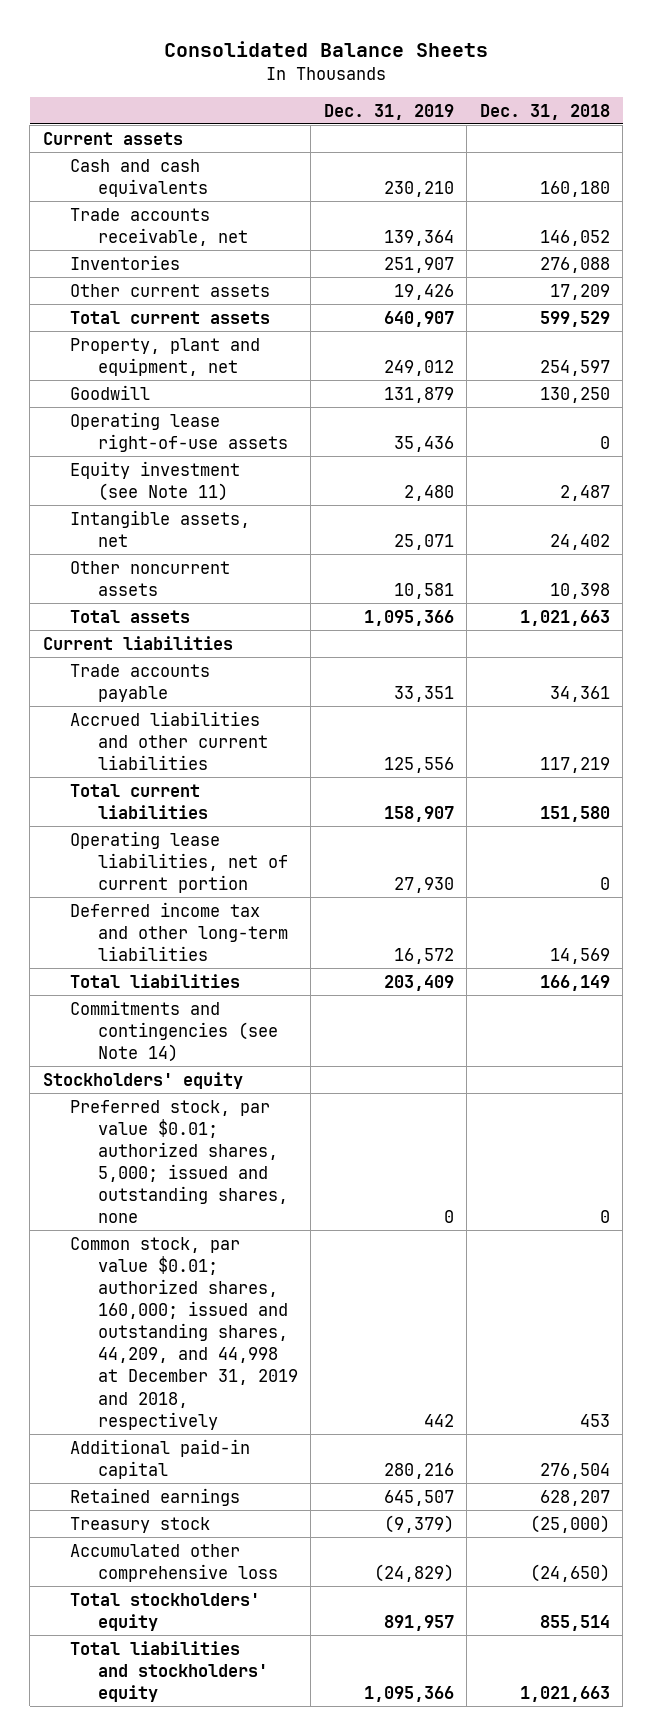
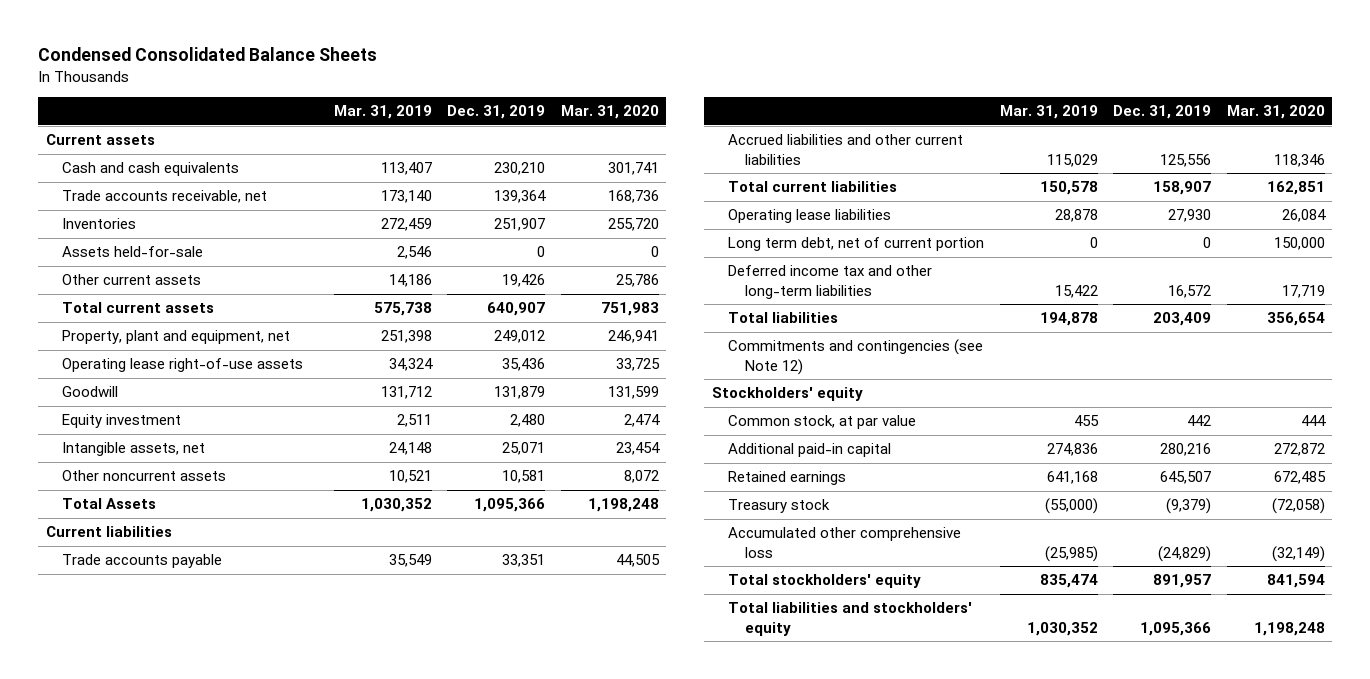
[164,40,489,57] Consolidated Balance Sheets -> [38,47,378,62] Condensed Consolidated Balance Sheets
[479,103,610,120] Dec. 31, 2018 -> none
none -> [333,105,432,120] Mar. 31, 2019
none -> [560,105,659,120] Mar. 31, 2020
none -> [62,246,204,258] Assets held-for-sale
[70,384,151,400] Goodwill -> [62,386,119,398] Goodwill
[70,460,241,501] Equity investment (see Note 11) -> [62,414,182,429] Equity investment
[70,609,191,623] Total assets -> [62,498,157,510] Total Assets
[70,830,288,893] Operating lease liabilities, net of current portion -> [728,209,892,224] Operating lease liabilities
none -> [728,237,985,252] Long term debt, net of current portion
[70,999,278,1062] Commitments and contingencies (see Note 14) -> [728,339,984,375] Commitments and contingencies (see Note 12)
[70,1099,288,1224] Preferred stock, par value $0.01; authorized shares, 5,000; issued and outstanding shares, none -> none
[70,1236,298,1430] Common stock, par value $0.01; authorized shares, 160,000; issued and outstanding shares, 44,209, and 44,998 at December 31, 2019 and 2018, respectively -> [728,415,917,430] Common stock, at par value

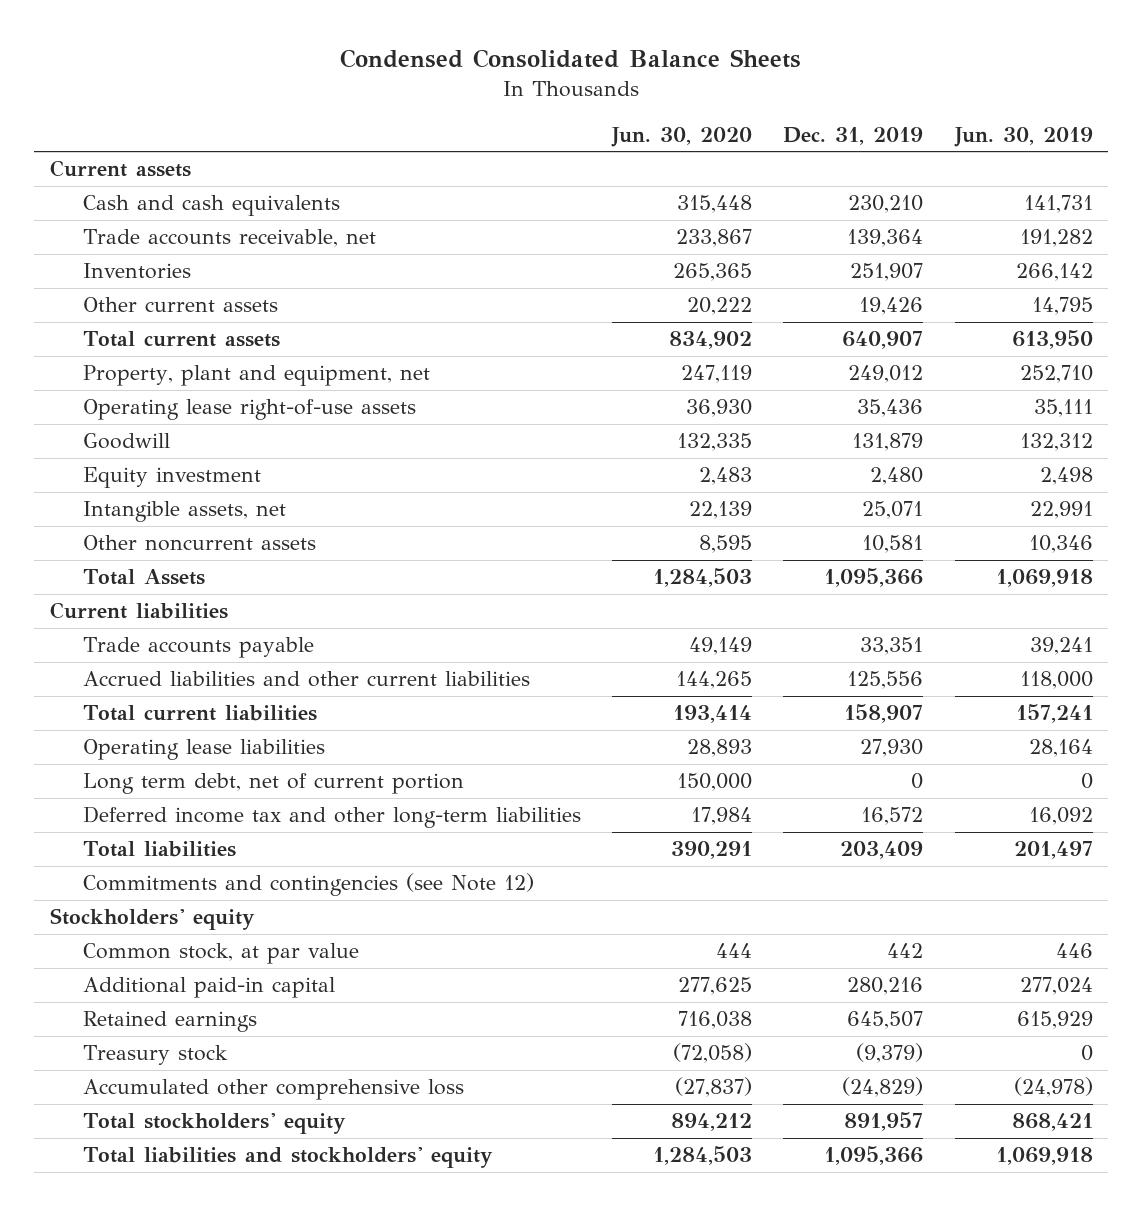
[333,105,432,120] Mar. 31, 2019 -> none
[560,105,659,120] Mar. 31, 2020 -> none
none -> [611,126,753,147] Jun. 30, 2020
none -> [953,126,1093,147] Jun. 30, 2019
[62,246,204,258] Assets held-for-sale -> none

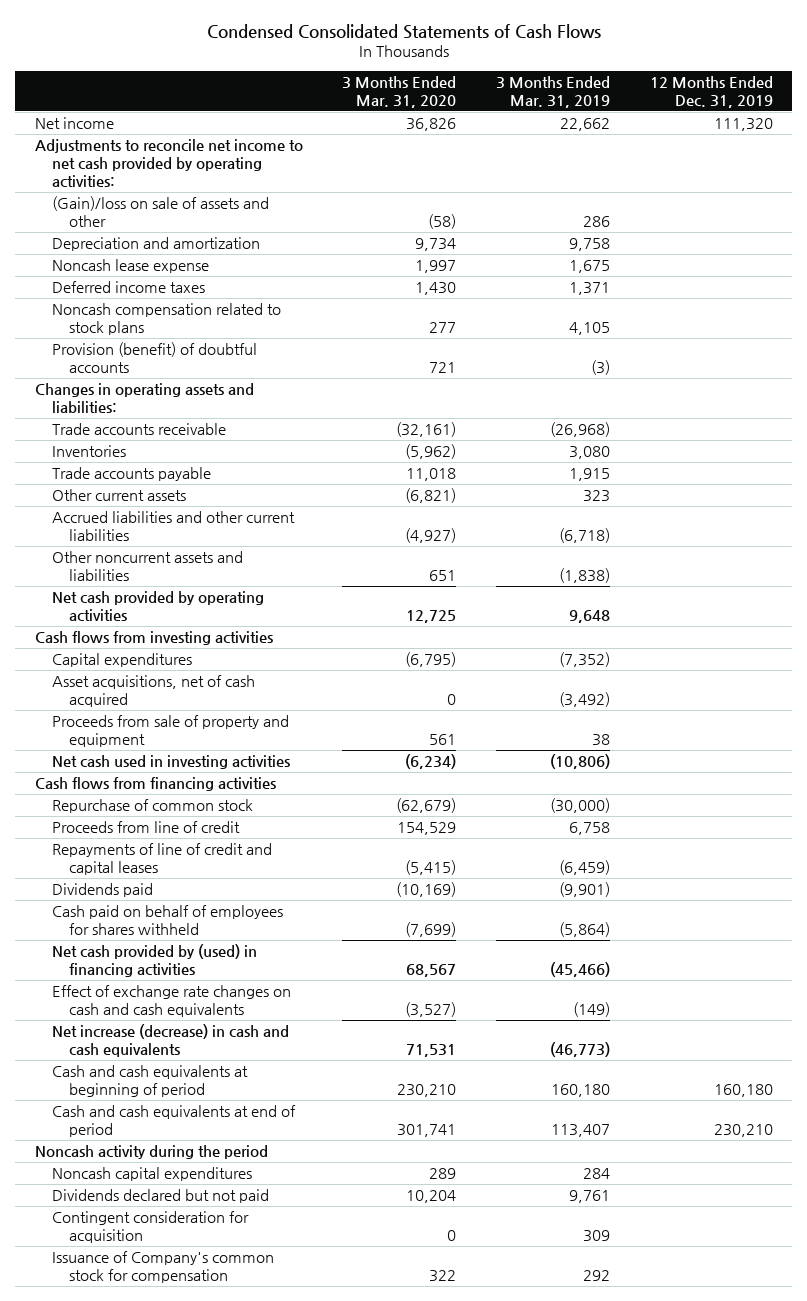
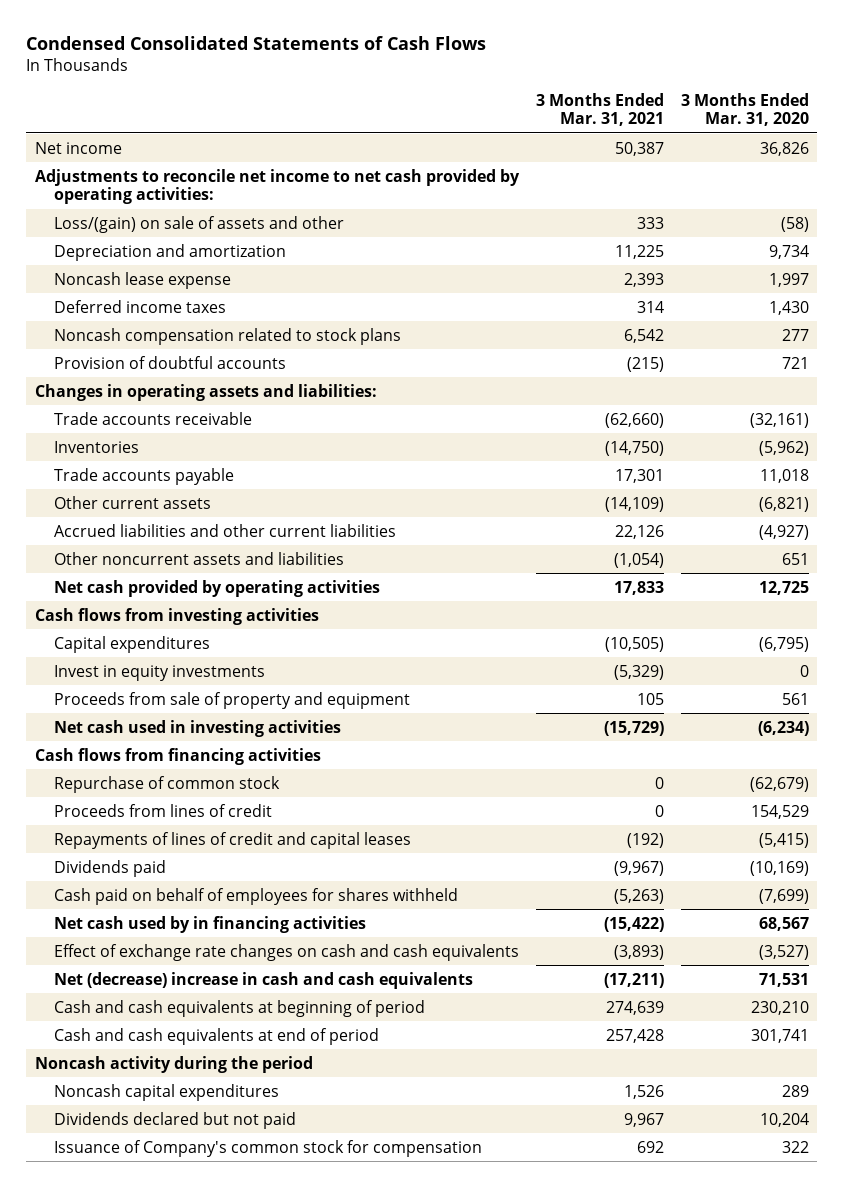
[495,75,610,108] 3 Months Ended Mar. 31, 2019 -> none
[649,75,773,108] 12 Months Ended Dec. 31, 2019 -> none
none -> [535,92,664,126] 3 Months Ended Mar. 31, 2021
[51,195,269,227] (Gain)/loss on sale of assets and other -> [53,215,344,233] Loss/(gain) on sale of assets and other
[51,341,257,373] Provision (benefit) of doubtful accounts -> [53,355,286,369] Provision of doubtful accounts
[51,674,255,707] Asset acquisitions, net of cash acquired -> none
none -> [53,664,265,681] Invest in equity investments
[51,820,240,833] Proceeds from line of credit -> [53,803,272,817] Proceeds from lines of credit
[51,842,272,875] Repayments of line of credit and capital leases -> [53,831,411,849] Repayments of lines of credit and capital leases
[51,943,257,977] Net cash provided by (used) in financing activities -> [53,915,366,933] Net cash used by in financing activities
[51,1023,289,1057] Net increase (decrease) in cash and cash equivalents -> [53,971,473,989] Net (decrease) increase in cash and cash equivalents
[51,1210,249,1243] Contingent consideration for acquisition -> none

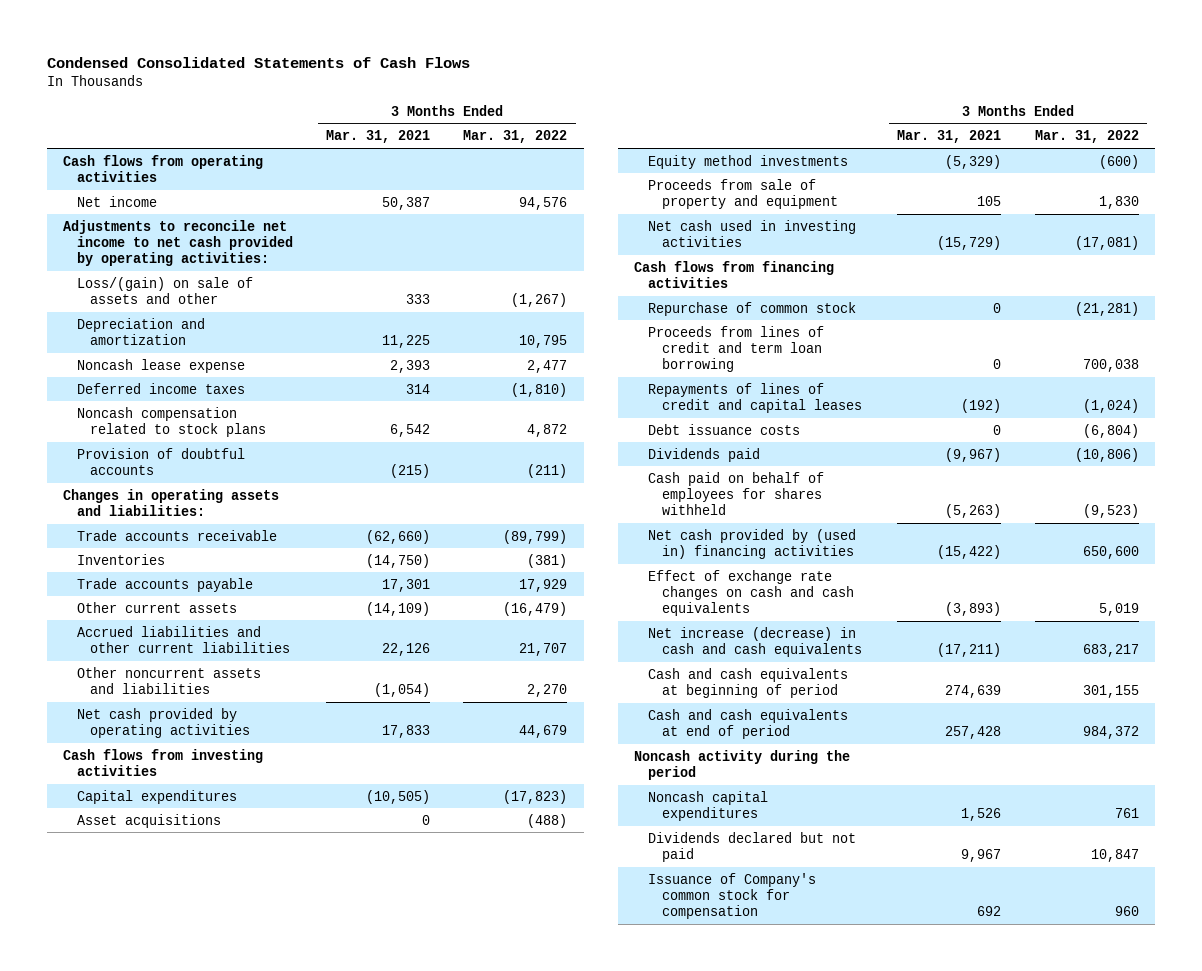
[680,92,809,126] 3 Months Ended Mar. 31, 2020 -> none
none -> [463,130,568,144] Mar. 31, 2022
none -> [63,154,264,182] Cash flows from operating activities
none -> [76,813,221,828] Asset acquisitions
[53,664,265,681] Invest in equity investments -> [648,154,849,169] Equity method investments
[53,803,272,817] Proceeds from lines of credit -> [648,325,825,373] Proceeds from lines of credit and term loan borrowing
none -> [648,423,801,435] Debt issuance costs
[53,915,366,933] Net cash used by in financing activities -> [648,528,857,559] Net cash provided by (used in) financing activities
[53,971,473,989] Net (decrease) increase in cash and cash equivalents -> [648,626,862,657] Net increase (decrease) in cash and cash equivalents

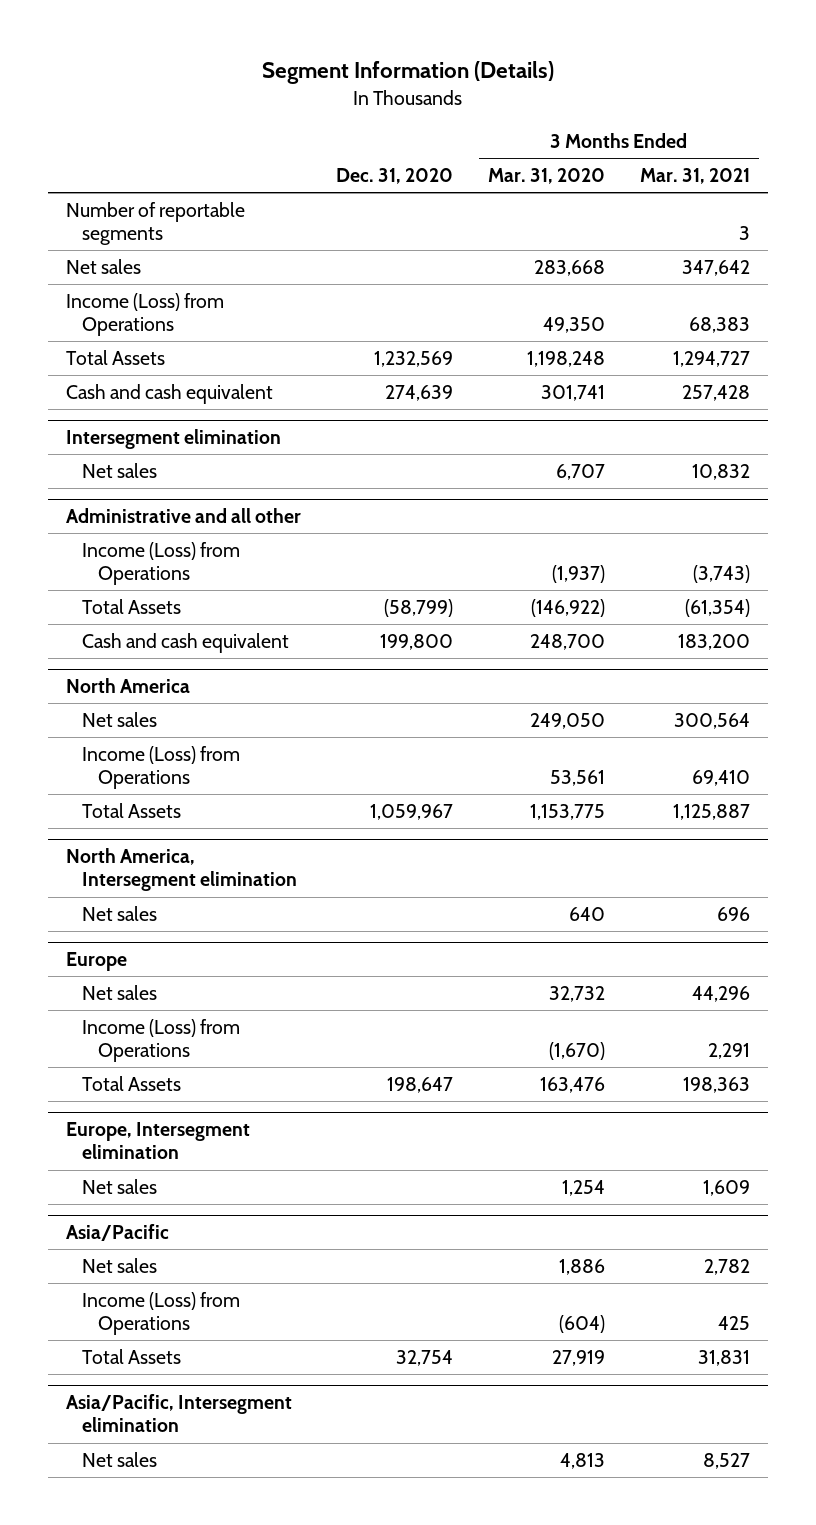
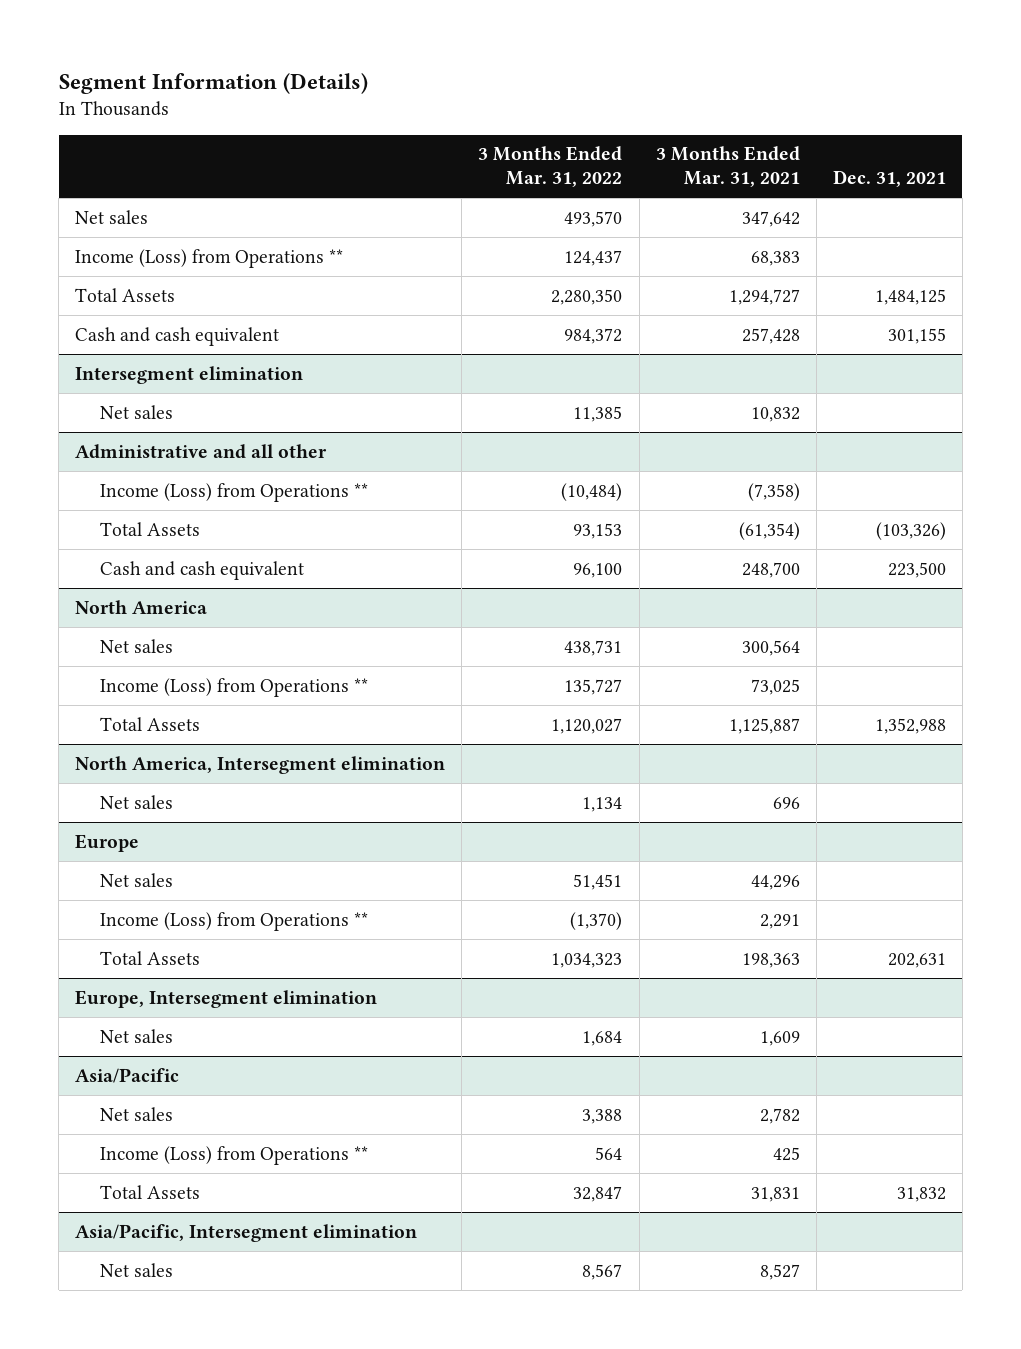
[335,167,453,184] Dec. 31, 2020 -> none
[488,167,606,184] Mar. 31, 2020 -> none
none -> [478,146,623,188] 3 Months Ended Mar. 31, 2022
none -> [832,170,946,188] Dec. 31, 2021
[65,201,245,245] Number of reportable segments -> none
[65,292,224,336] Income (Loss) from Operations -> [75,248,344,268] Income (Loss) from Operations **
[81,541,240,585] Income (Loss) from Operations -> [100,482,369,502] Income (Loss) from Operations **
[693,564,751,583] (3,743) -> [747,482,800,501] (7,358)
[678,633,751,650] 183,200 -> [741,561,800,578] 248,700
[81,745,240,789] Income (Loss) from Operations -> [100,677,369,697] Income (Loss) from Operations **
[692,769,751,786] 69,410 -> [750,678,800,695] 73,025
[81,1018,240,1062] Income (Loss) from Operations -> [100,911,369,931] Income (Loss) from Operations **
[81,1291,240,1335] Income (Loss) from Operations -> [100,1145,369,1165] Income (Loss) from Operations **

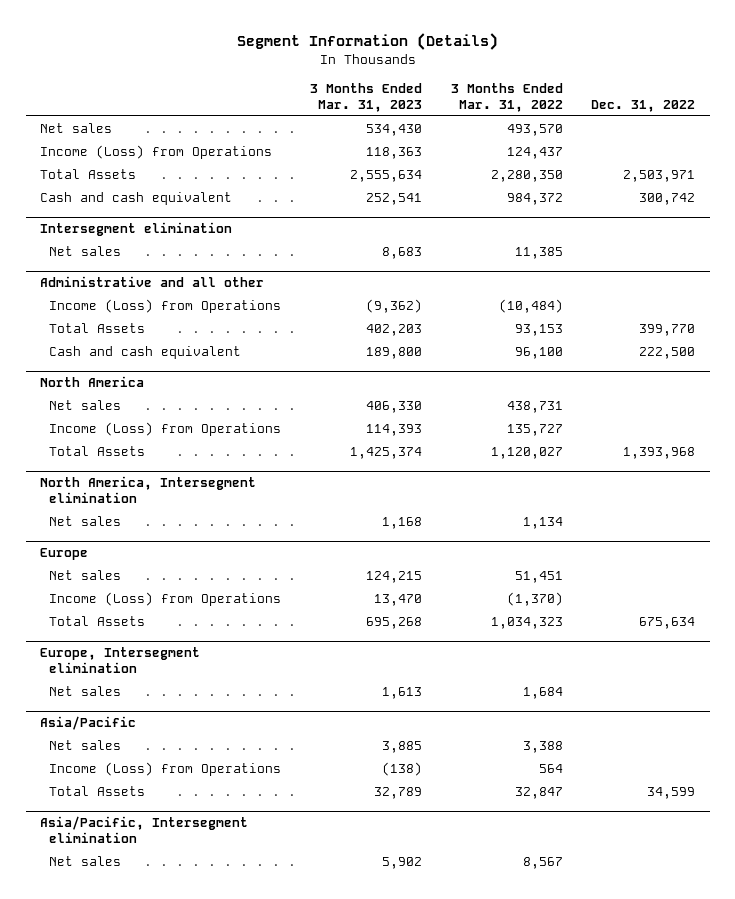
[655,146,800,188] 3 Months Ended Mar. 31, 2021 -> none
[832,170,946,188] Dec. 31, 2021 -> none
none -> [310,82,423,113] 3 Months Ended Mar. 31, 2023
none -> [591,100,696,113] Dec. 31, 2022
[75,248,344,268] Income (Loss) from Operations ** -> [39,144,272,159] Income (Loss) from Operations
[100,482,369,502] Income (Loss) from Operations ** -> [49,298,282,313] Income (Loss) from Operations
[100,677,369,697] Income (Loss) from Operations ** -> [49,421,282,436] Income (Loss) from Operations
[100,911,369,931] Income (Loss) from Operations ** -> [49,591,282,606] Income (Loss) from Operations
[100,1145,369,1165] Income (Loss) from Operations ** -> [49,761,282,776] Income (Loss) from Operations

